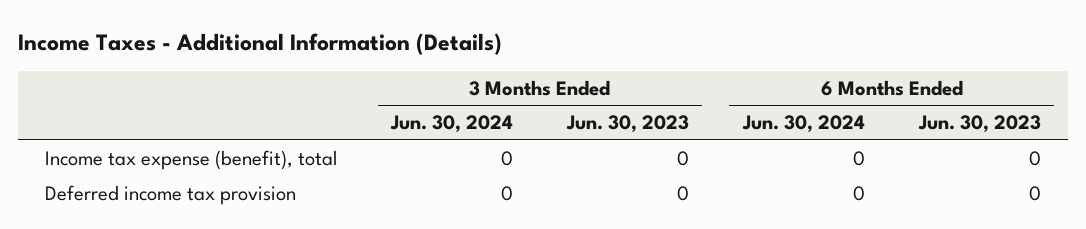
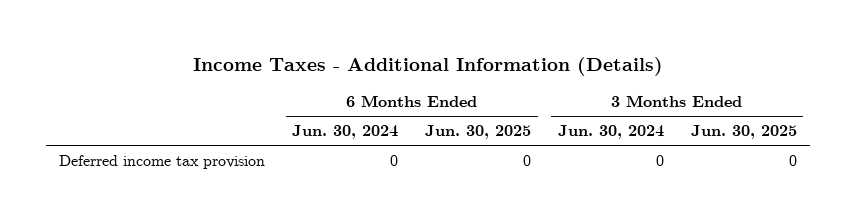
[566,115,690,134] Jun. 30, 2023 -> none
[917,115,1041,134] Jun. 30, 2023 -> none
none -> [425,125,532,140] Jun. 30, 2025
none -> [690,125,797,140] Jun. 30, 2025
[45,150,338,171] Income tax expense (benefit), total -> none

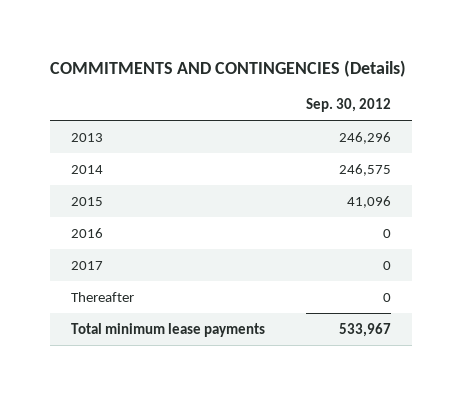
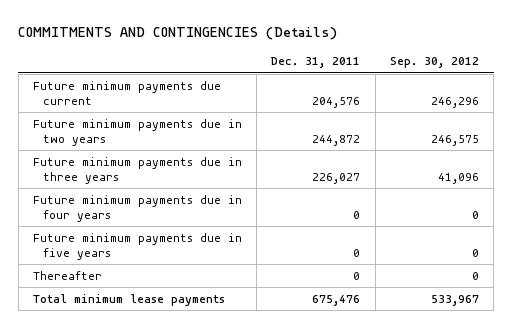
none -> [271,57,361,69] Dec. 31, 2011
[70,132,103,142] 2013 -> [33,80,222,105] Future minimum payments due current
[70,164,103,174] 2014 -> [33,118,243,146] Future minimum payments due in two years
[70,196,103,206] 2015 -> [33,156,243,184] Future minimum payments due in three years
[70,227,103,238] 2016 -> [33,194,243,222] Future minimum payments due in four years
[70,260,103,270] 2017 -> [33,232,243,260] Future minimum payments due in five years

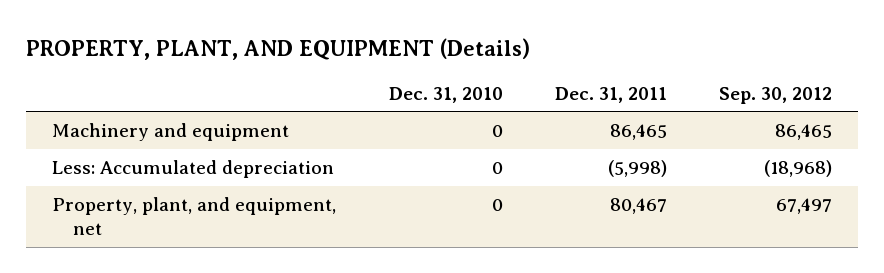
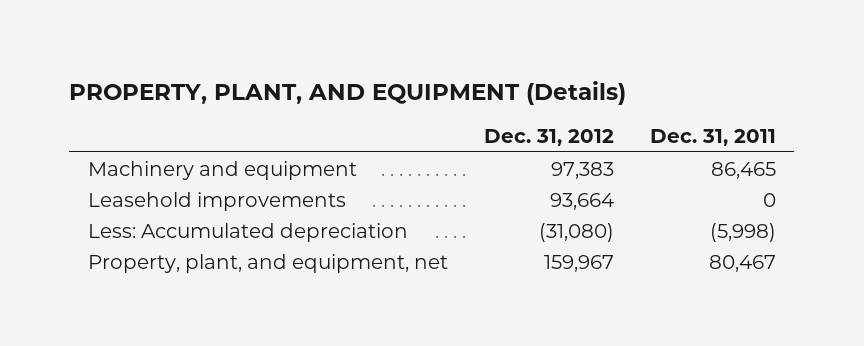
[388,86,503,103] Dec. 31, 2010 -> none
[719,86,833,104] Sep. 30, 2012 -> none
none -> [483,129,614,147] Dec. 31, 2012
none -> [87,191,346,211] Leasehold improvements

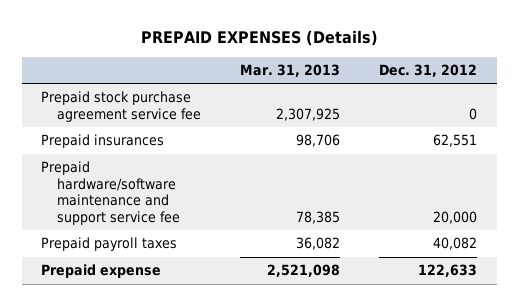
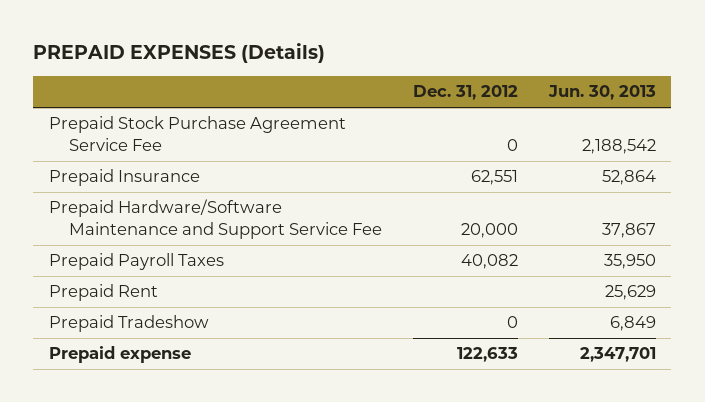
[240,63,341,77] Mar. 31, 2013 -> none
none -> [548,85,657,101] Jun. 30, 2013
[41,91,202,122] Prepaid stock purchase agreement service fee -> [48,116,346,152] Prepaid Stock Purchase Agreement Service Fee
[41,134,165,149] Prepaid insurances -> [48,169,200,187] Prepaid Insurance
[41,161,181,225] Prepaid hardware/software maintenance and support service fee -> [48,199,383,240] Prepaid Hardware/Software Maintenance and Support Service Fee
[41,237,178,252] Prepaid payroll taxes -> [48,253,224,271] Prepaid Payroll Taxes
none -> [48,284,158,302] Prepaid Rent
none -> [48,315,209,333] Prepaid Tradeshow

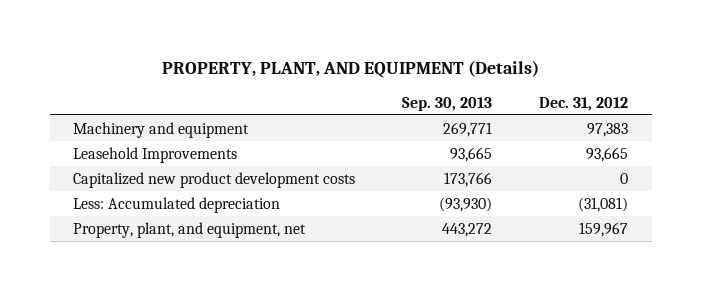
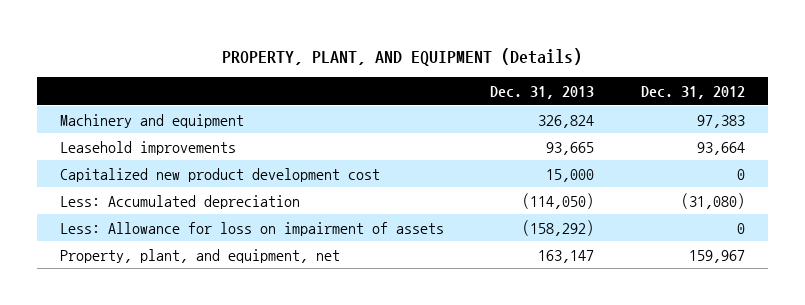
[402,96,493,111] Sep. 30, 2013 -> none
none -> [490,85,595,99] Dec. 31, 2013
[73,146,238,163] Leasehold Improvements -> [60,140,237,155] Leasehold improvements
[586,146,629,162] 93,665 -> [696,141,745,155] 93,664
[73,171,356,188] Capitalized new product development costs -> [60,167,381,182] Capitalized new product development cost
[578,196,629,212] (31,081) -> [680,192,745,209] (31,080)
none -> [60,221,445,236] Less: Allowance for loss on impairment of assets

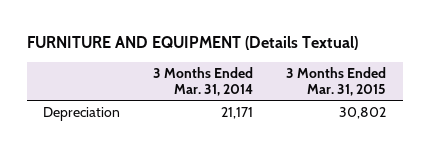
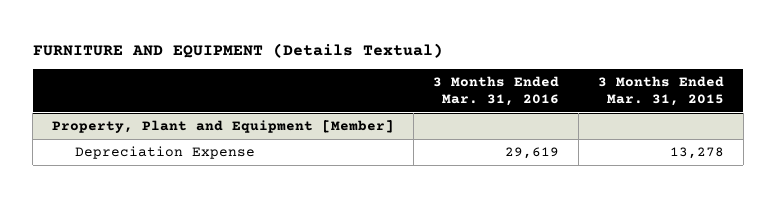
[153,66,254,96] 3 Months Ended Mar. 31, 2014 -> none
none -> [432,76,559,107] 3 Months Ended Mar. 31, 2016
none -> [52,119,395,133] Property, Plant and Equipment [Member]
[43,106,121,121] Depreciation -> [74,145,255,159] Depreciation Expense
[339,106,387,119] 30,802 -> [669,146,724,159] 13,278

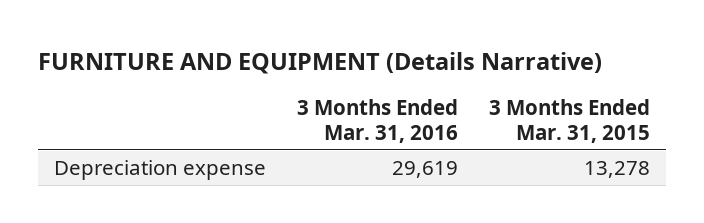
[32,42,443,58] FURNITURE AND EQUIPMENT (Details Textual) -> [38,51,603,74] FURNITURE AND EQUIPMENT (Details Narrative)
[52,119,395,133] Property, Plant and Equipment [Member] -> none
[74,145,255,159] Depreciation Expense -> [53,160,266,181] Depreciation expense

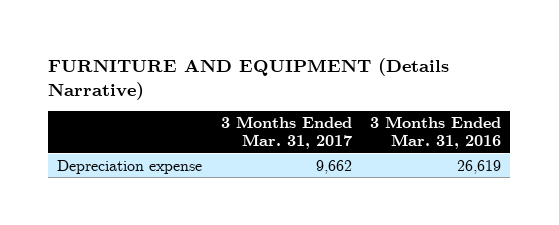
[489,98,651,144] 3 Months Ended Mar. 31, 2015 -> none
none -> [220,116,352,150] 3 Months Ended Mar. 31, 2017
[392,161,459,179] 29,619 -> [457,159,502,174] 26,619

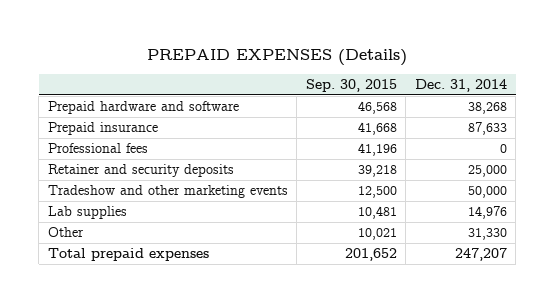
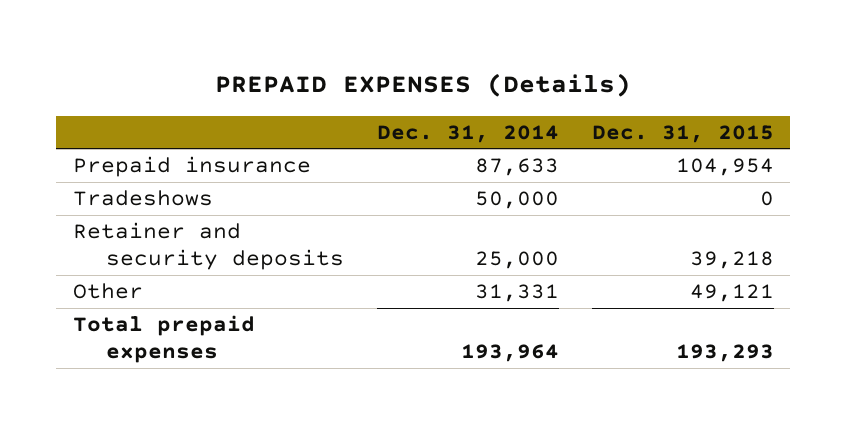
[305,79,397,93] Sep. 30, 2015 -> none
none -> [591,124,774,143] Dec. 31, 2015
[47,101,239,115] Prepaid hardware and software -> none
[47,143,148,154] Professional fees -> none
none -> [72,190,213,207] Tradeshows
[47,185,288,199] Tradeshow and other marketing events -> none
[47,206,127,220] Lab supplies -> none
[467,228,507,241] 31,330 -> [474,284,559,303] 31,331
[454,248,507,262] 247,207 -> [460,344,559,363] 193,964

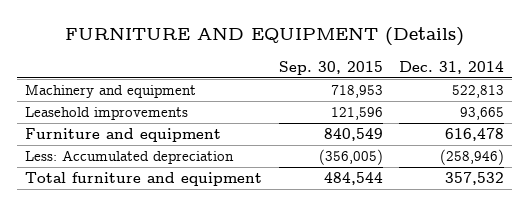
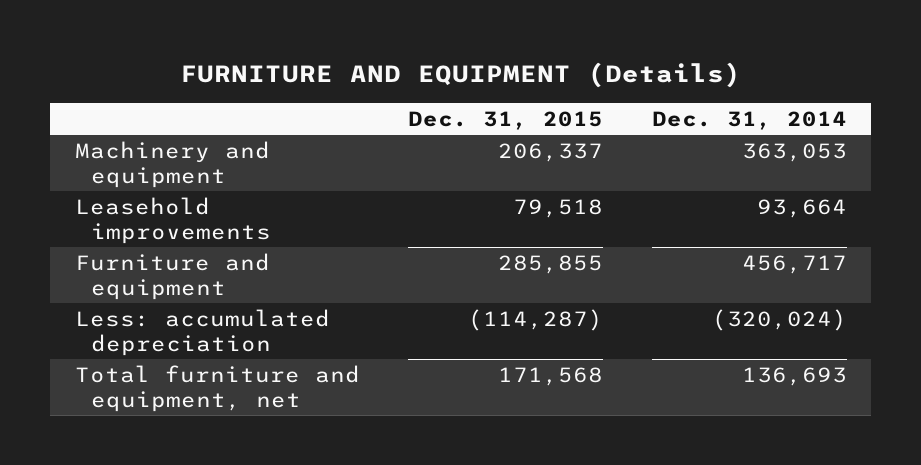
[278,60,383,75] Sep. 30, 2015 -> none
none -> [408,110,604,130] Dec. 31, 2015
[452,85,505,99] 522,813 -> [741,143,847,163] 363,053
[460,107,505,121] 93,665 -> [756,199,847,219] 93,664
[445,128,505,142] 616,478 -> [741,255,847,275] 456,717
[25,150,235,165] Less: Accumulated depreciation -> [74,309,330,356] Less: accumulated depreciation
[440,149,505,166] (258,946) -> [711,309,847,332] (320,024)
[25,172,263,187] Total furniture and equipment -> [74,365,360,412] Total furniture and equipment, net
[445,172,505,186] 357,532 -> [741,367,847,387] 136,693

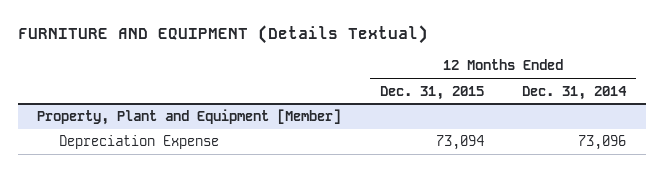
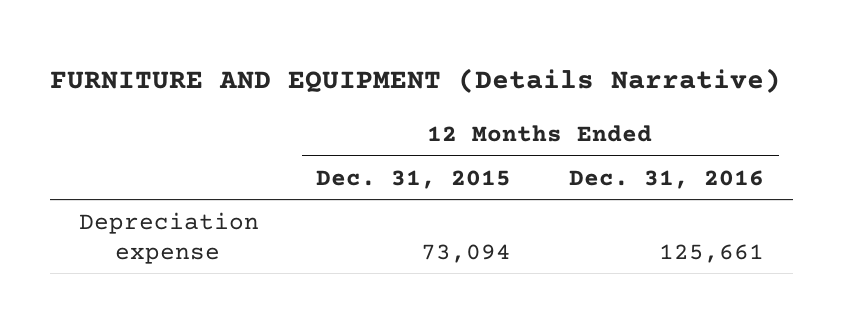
[18,25,429,45] FURNITURE AND EQUIPMENT (Details Textual) -> [49,67,781,93] FURNITURE AND EQUIPMENT (Details Narrative)
[522,85,628,100] Dec. 31, 2014 -> none
none -> [569,169,765,189] Dec. 31, 2016
[37,109,342,126] Property, Plant and Equipment [Member] -> none
[59,135,220,150] Depreciation Expense -> [78,211,259,264] Depreciation expense

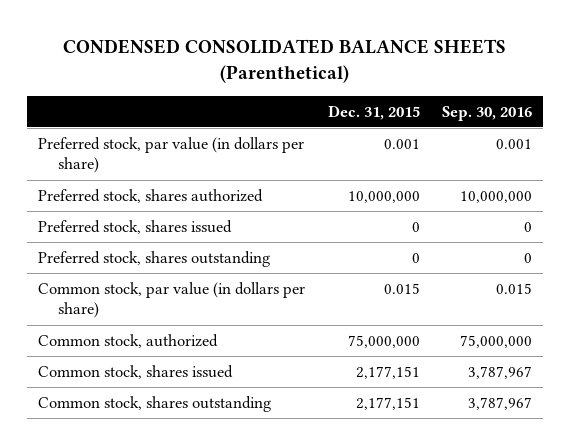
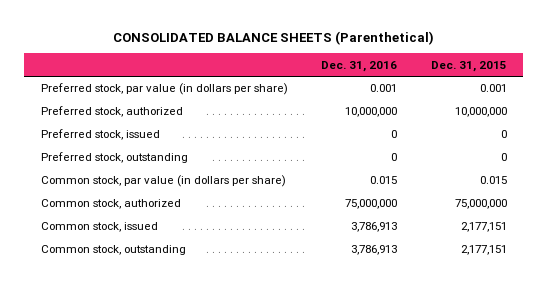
[63,39,507,83] CONDENSED CONSOLIDATED BALANCE SHEETS (Parenthetical) -> [112,31,434,46] CONSOLIDATED BALANCE SHEETS (Parenthetical)
[441,105,532,121] Sep. 30, 2016 -> none
none -> [321,60,398,72] Dec. 31, 2016
[38,189,264,204] Preferred stock, shares authorized -> [40,106,183,118] Preferred stock, authorized
[38,220,233,235] Preferred stock, shares issued -> [40,129,160,141] Preferred stock, issued
[38,251,271,268] Preferred stock, shares outstanding -> [40,152,188,164] Preferred stock, outstanding
[38,365,234,380] Common stock, shares issued -> [40,222,158,233] Common stock, issued
[38,396,272,413] Common stock, shares outstanding -> [40,245,186,256] Common stock, outstanding

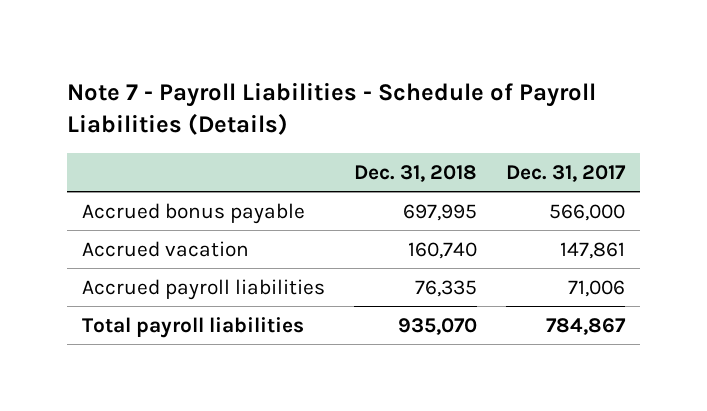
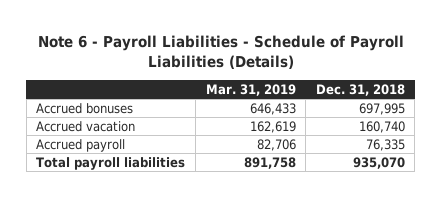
[66,81,596,136] Note 7 - Payroll Liabilities - Schedule of Payroll Liabilities (Details) -> [37,34,404,69] Note 6 - Payroll Liabilities - Schedule of Payroll Liabilities (Details)
[506,164,627,182] Dec. 31, 2017 -> none
none -> [205,83,296,96] Mar. 31, 2019
[81,202,305,224] Accrued bonus payable -> [36,102,134,114] Accrued bonuses
[81,278,325,300] Accrued payroll liabilities -> [36,138,126,152] Accrued payroll

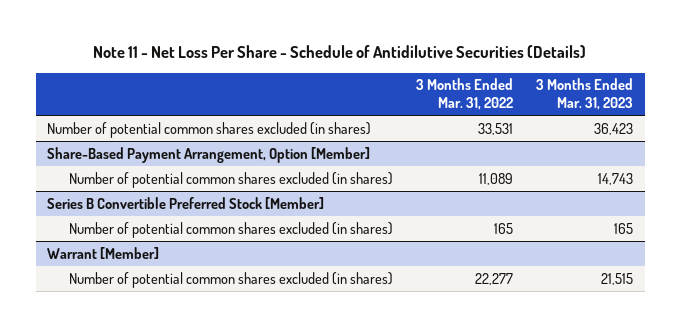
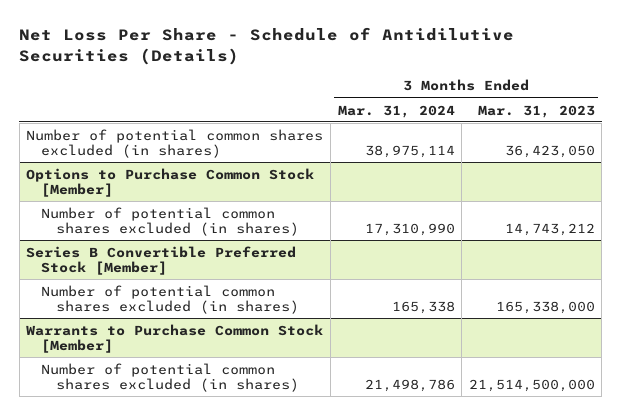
[93,45,587,59] Note 11 - Net Loss Per Share - Schedule of Antidilutive Securities (Details) -> [19,26,515,65] Net Loss Per Share - Schedule of Antidilutive Securities (Details)
[415,78,513,111] 3 Months Ended Mar. 31, 2022 -> none
none -> [337,104,455,118] Mar. 31, 2024
[594,122,634,135] 36,423 -> [504,145,595,159] 36,423,050
[47,146,371,163] Share-Based Payment Arrangement, Option [Member] -> [26,167,315,198] Options to Purchase Common Stock [Member]
[598,172,634,185] 14,743 -> [504,223,595,237] 14,743,212
[614,222,634,234] 165 -> [495,301,595,315] 165,338,000
[47,246,160,259] Warrant [Member] -> [26,323,324,354] Warrants to Purchase Common Stock [Member]
[601,272,634,285] 21,515 -> [468,379,595,393] 21,514,500,000

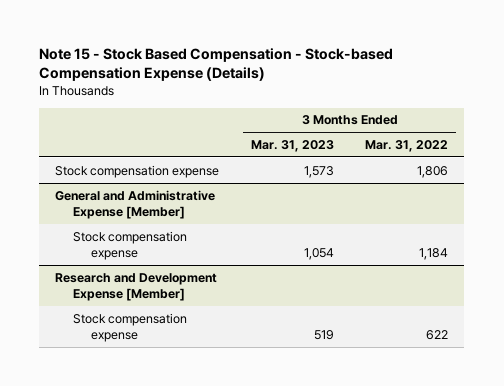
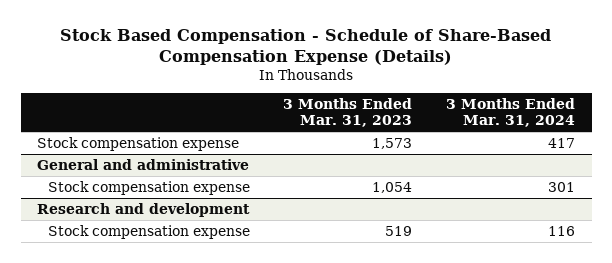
[39,47,394,82] Note 15 - Stock Based Compensation - Stock-based Compensation Expense (Details) -> [60,29,552,65] Stock Based Compensation - Schedule of Share-Based Compensation Expense (Details)
[365,140,449,153] Mar. 31, 2022 -> none
none -> [445,98,575,128] 3 Months Ended Mar. 31, 2024
[55,189,216,219] General and Administrative Expense [Member] -> [37,159,250,171] General and administrative
[55,272,218,301] Research and Development Expense [Member] -> [37,203,251,218] Research and development

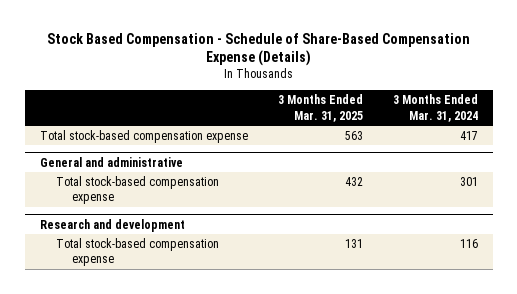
[283,98,413,128] 3 Months Ended Mar. 31, 2023 -> none
none -> [277,94,363,122] 3 Months Ended Mar. 31, 2025
[37,137,240,152] Stock compensation expense -> [39,129,248,143] Total stock-based compensation expense
[47,181,250,196] Stock compensation expense -> [55,175,219,205] Total stock-based compensation expense
[47,225,250,240] Stock compensation expense -> [55,237,219,267] Total stock-based compensation expense

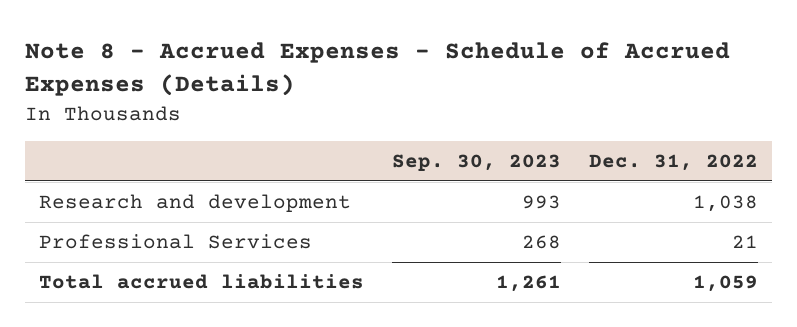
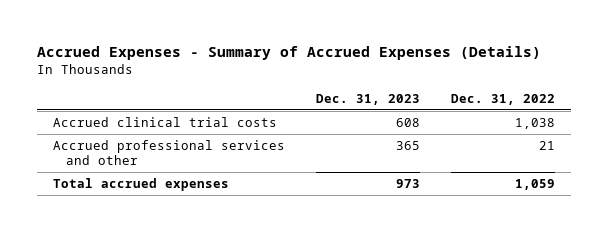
[25,41,731,96] Note 8 - Accrued Expenses - Schedule of Accrued Expenses (Details) -> [37,45,542,60] Accrued Expenses - Summary of Accrued Expenses (Details)
[392,153,562,171] Sep. 30, 2023 -> none
none -> [316,93,421,105] Dec. 31, 2023
[39,194,352,213] Research and development -> [52,117,277,128] Accrued clinical trial costs
[39,234,313,250] Professional Services -> [52,140,285,166] Accrued professional services and other
[39,274,365,290] Total accrued liabilities -> [52,178,229,192] Total accrued expenses

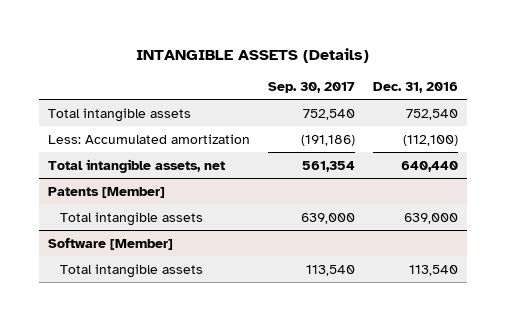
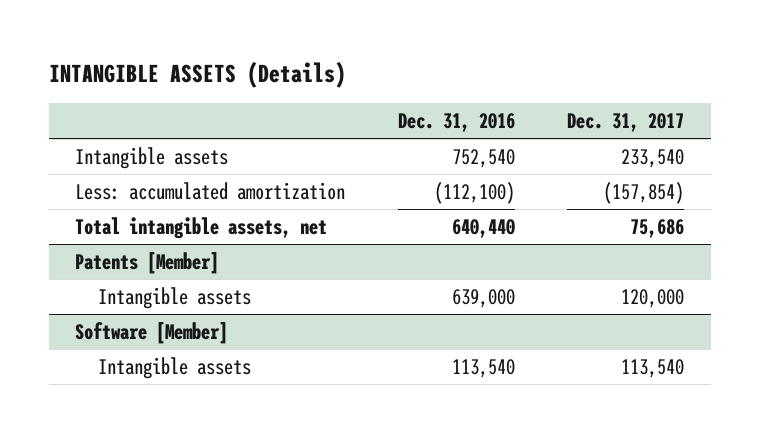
[267,81,355,93] Sep. 30, 2017 -> none
none -> [567,113,685,133] Dec. 31, 2017
[47,107,191,122] Total intangible assets -> [75,147,229,170] Intangible assets
[47,133,250,144] Less: Accumulated amortization -> [75,182,346,201] Less: accumulated amortization
[60,211,204,226] Total intangible assets -> [97,287,251,310] Intangible assets
[60,263,204,278] Total intangible assets -> [97,357,251,380] Intangible assets

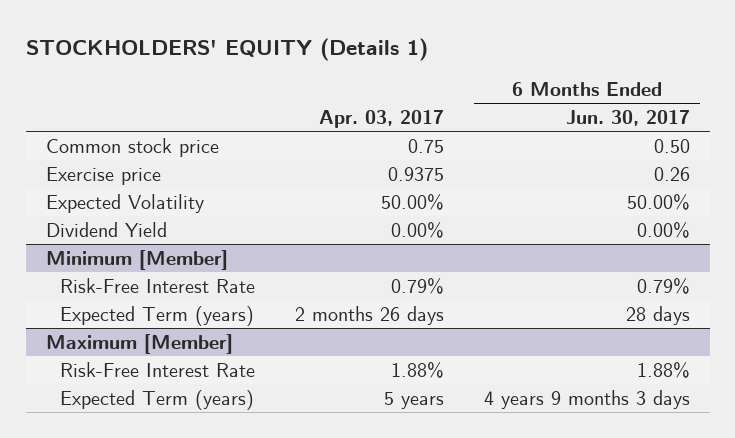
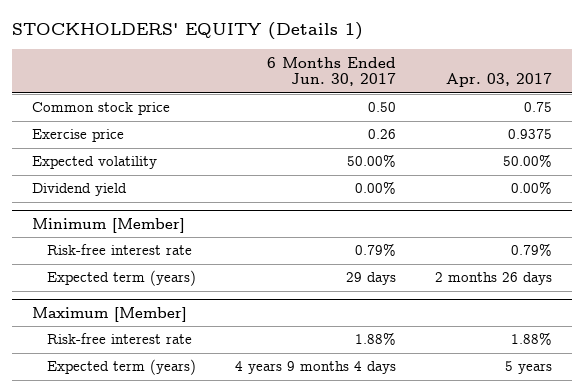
[45,193,204,213] Expected Volatility -> [31,156,157,170] Expected volatility
[45,221,167,237] Dividend Yield -> [31,183,127,197] Dividend yield
[59,277,255,293] Risk-Free Interest Rate -> [46,244,192,256] Risk-free interest rate
[59,305,254,326] Expected Term (years) -> [46,270,196,287] Expected term (years)
[625,305,690,325] 28 days -> [345,272,396,286] 29 days
[59,361,255,377] Risk-Free Interest Rate -> [46,333,192,345] Risk-free interest rate
[59,389,254,410] Expected Term (years) -> [46,359,196,376] Expected term (years)
[483,389,690,409] 4 years 9 months 3 days -> [234,361,396,375] 4 years 9 months 4 days

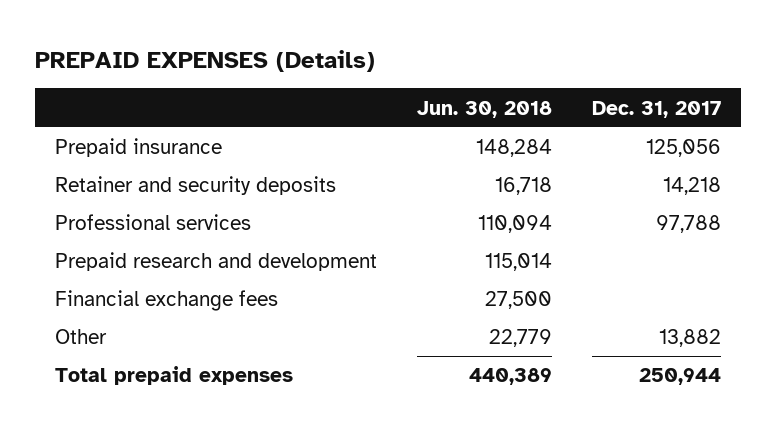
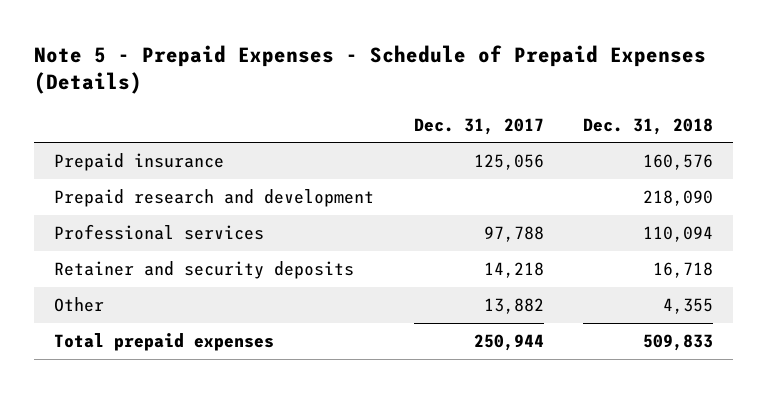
[34,49,375,72] PREPAID EXPENSES (Details) -> [33,44,706,95] Note 5 - Prepaid Expenses - Schedule of Prepaid Expenses (Details)
[416,100,552,118] Jun. 30, 2018 -> none
none -> [583,117,714,135] Dec. 31, 2018
[54,290,278,312] Financial exchange fees -> none
[54,214,251,231] Professional services -> [53,223,264,240] Professional services
[54,176,336,196] Retainer and security deposits -> [53,260,354,279] Retainer and security deposits

